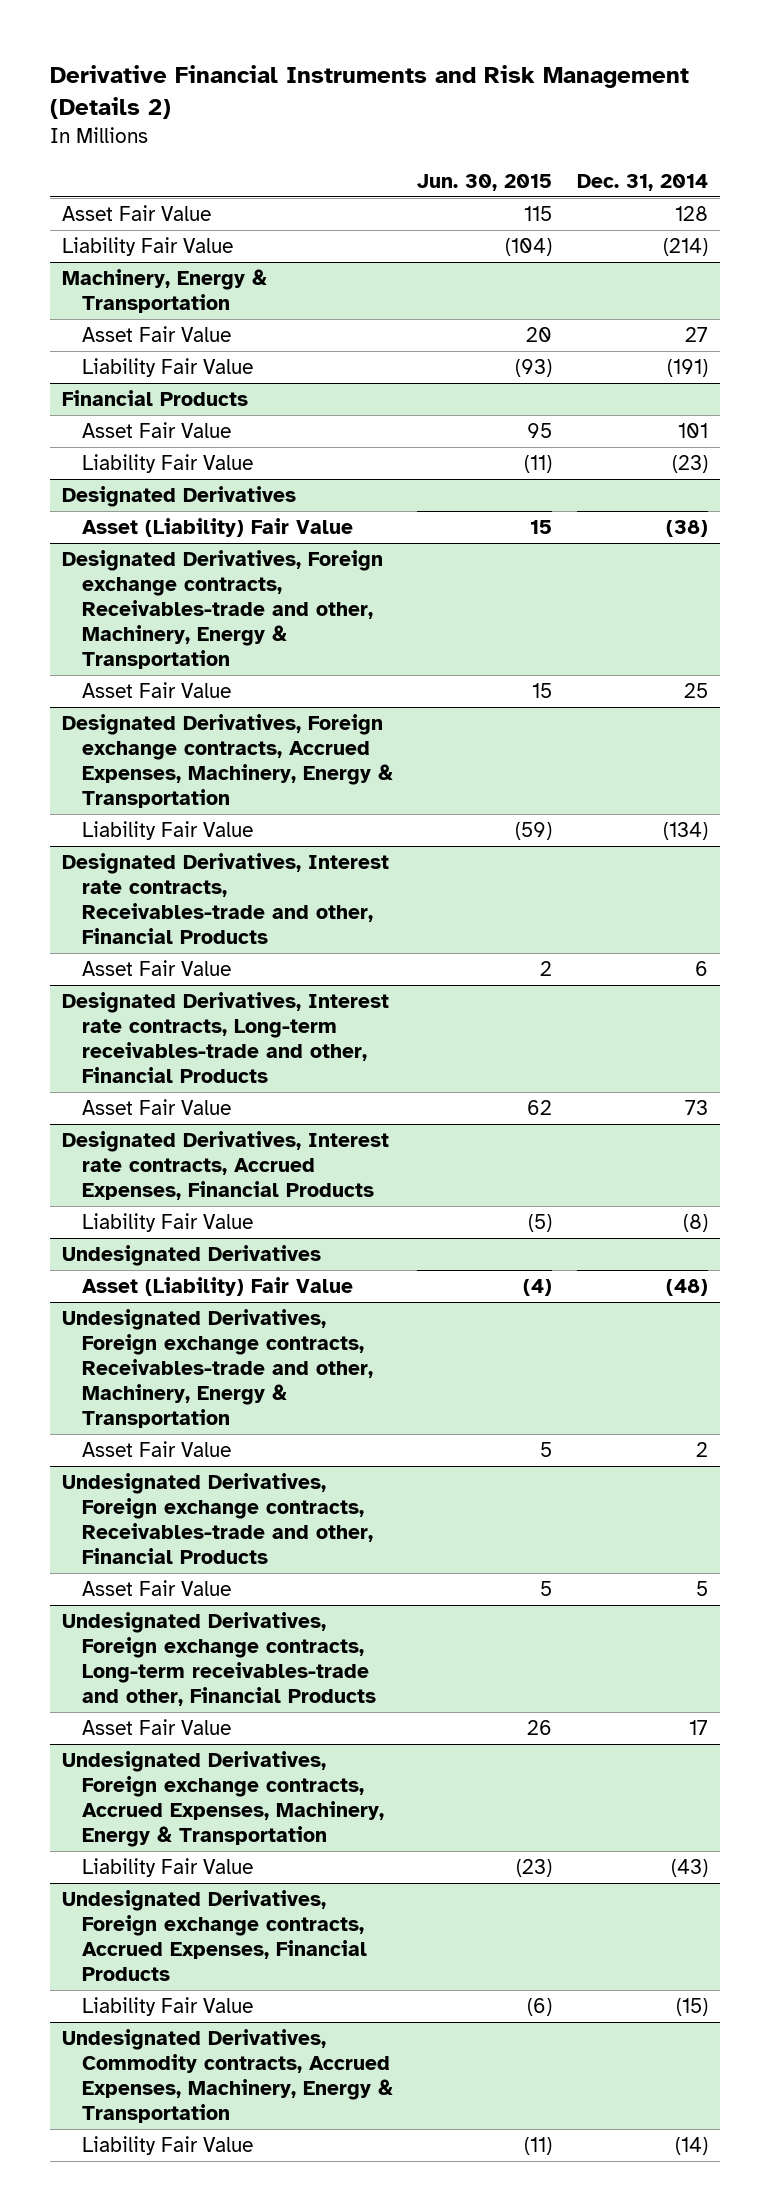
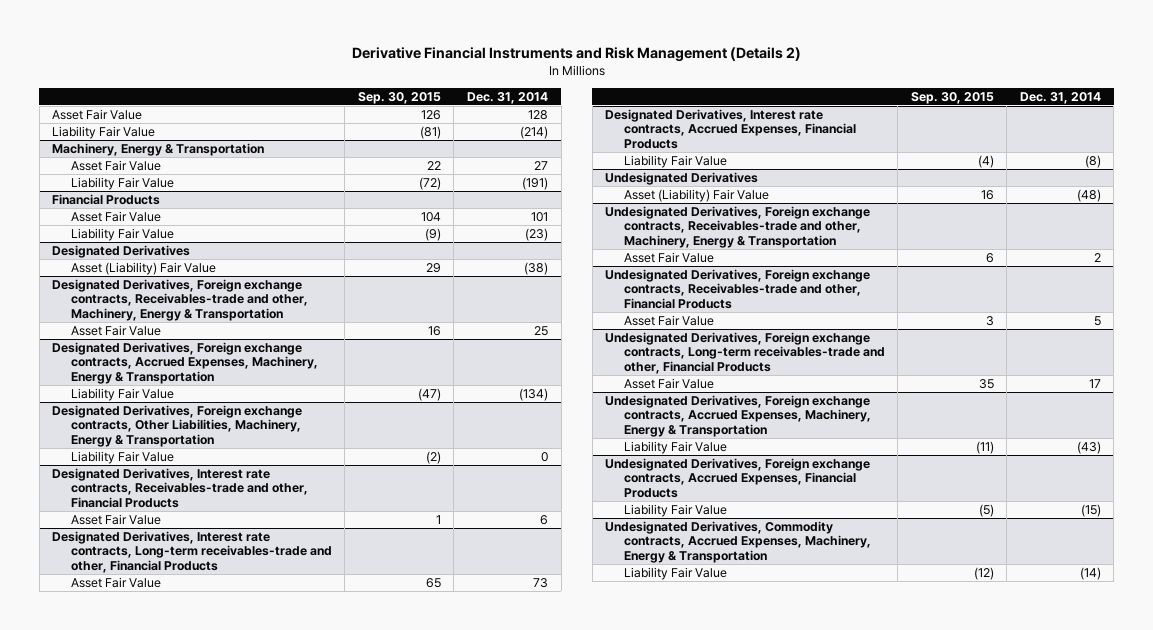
[417,173,553,191] Jun. 30, 2015 -> none
none -> [357,91,441,104] Sep. 30, 2015
none -> [52,405,303,447] Designated Derivatives, Foreign exchange contracts, Other Liabilities, Machinery, Energy & Transportation
none -> [70,451,174,465] Liability Fair Value

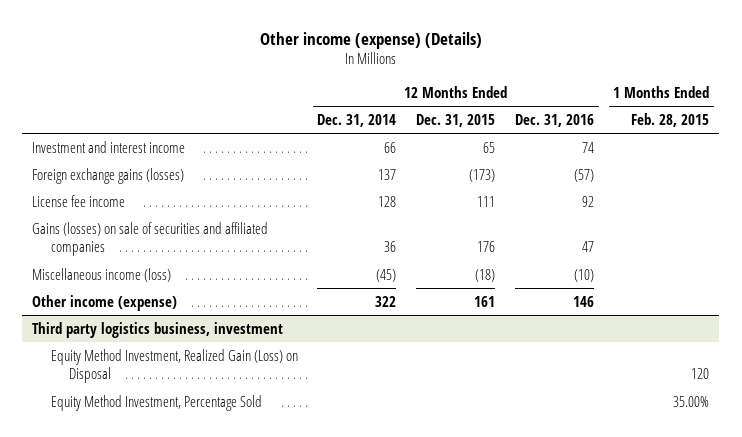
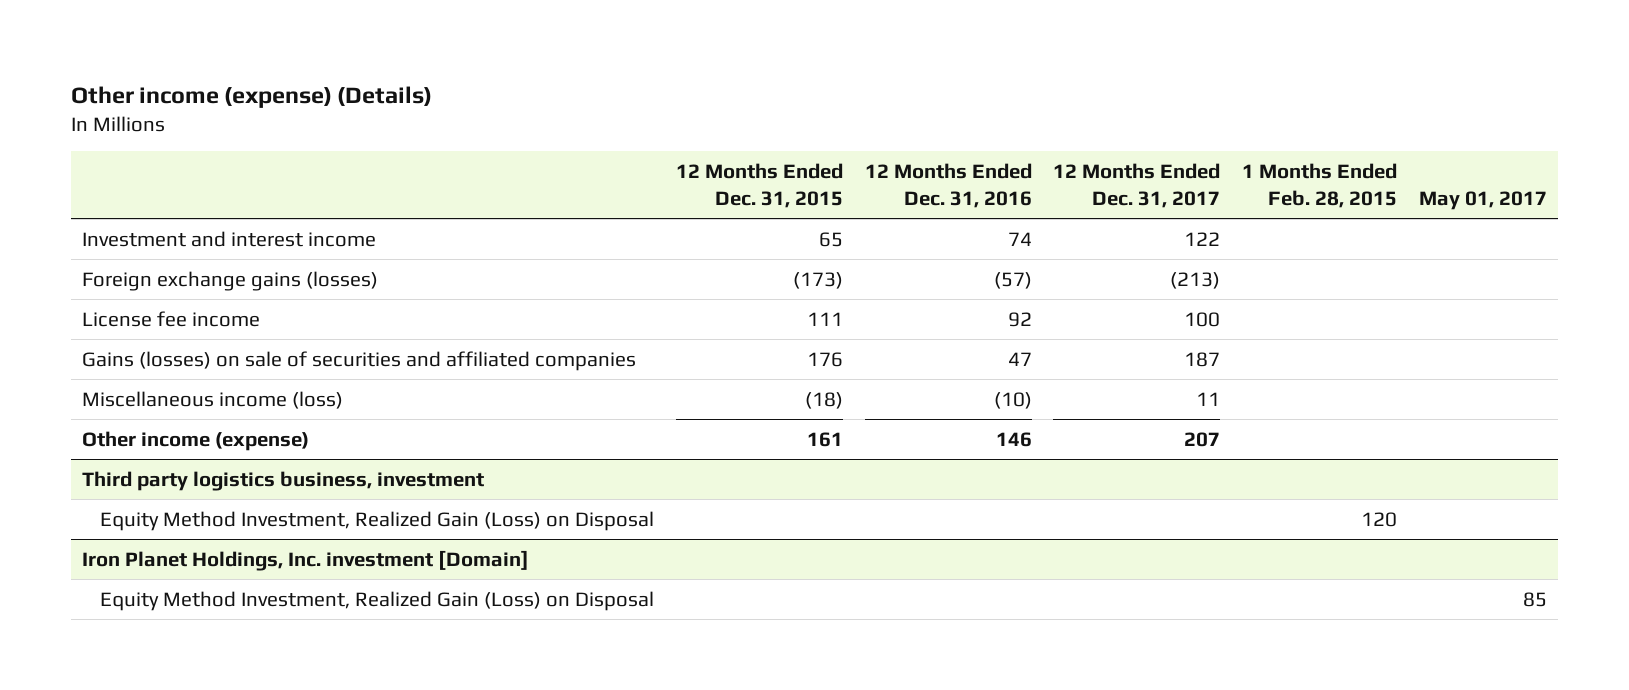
[317,113,397,127] Dec. 31, 2014 -> none
none -> [1053,163,1221,208] 12 Months Ended Dec. 31, 2017
none -> [1419,190,1548,210] May 01, 2017
[50,394,262,411] Equity Method Investment, Percentage Sold -> none
none -> [81,549,529,571] Iron Planet Holdings, Inc. investment [Domain]
none -> [99,590,654,611] Equity Method Investment, Realized Gain (Loss) on Disposal

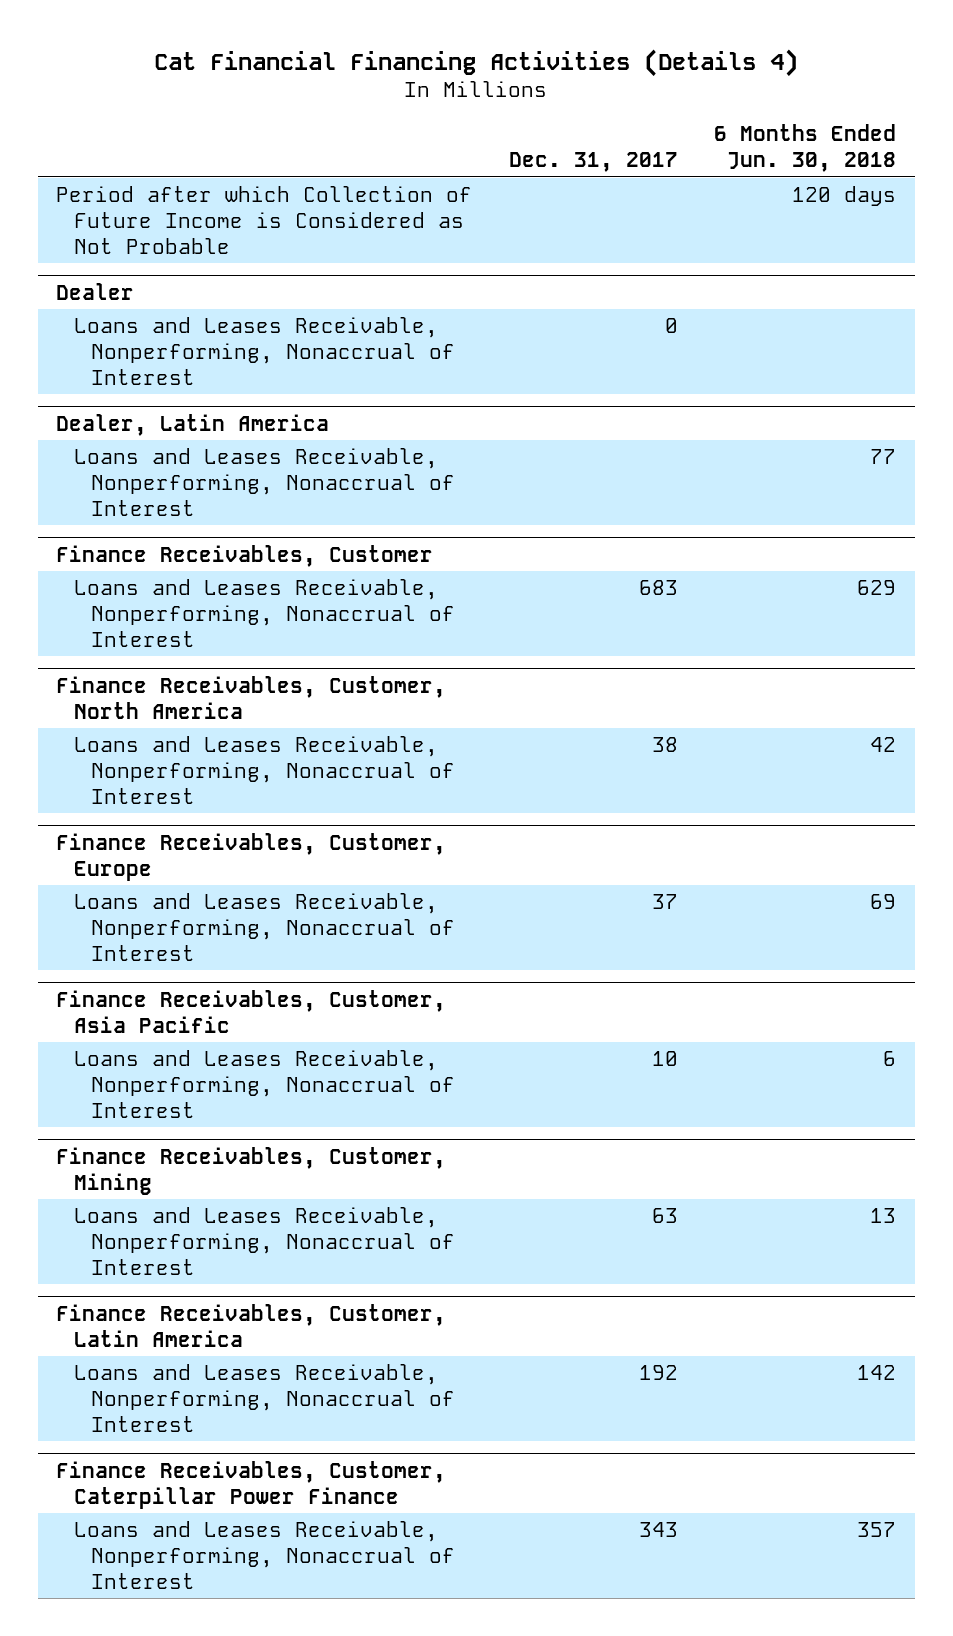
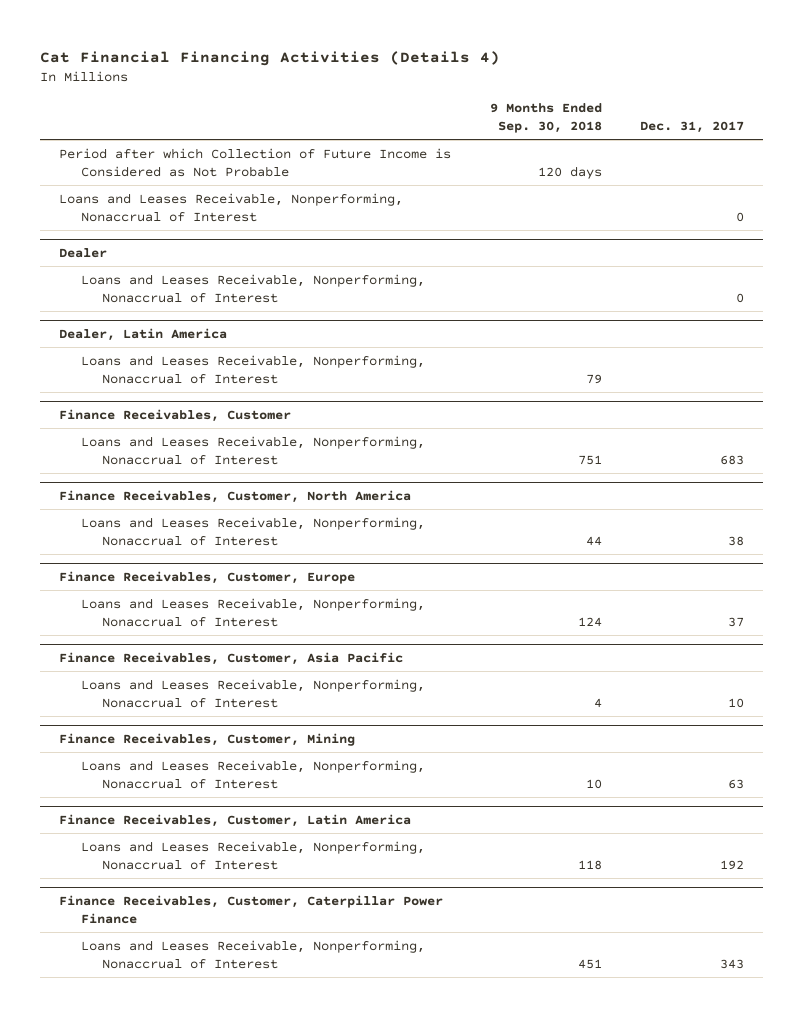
[714,124,897,173] 6 Months Ended Jun. 30, 2018 -> none
none -> [489,103,602,134] 9 Months Ended Sep. 30, 2018
none -> [58,192,403,222] Loans and Leases Receivable, Nonperforming, Nonaccrual of Interest

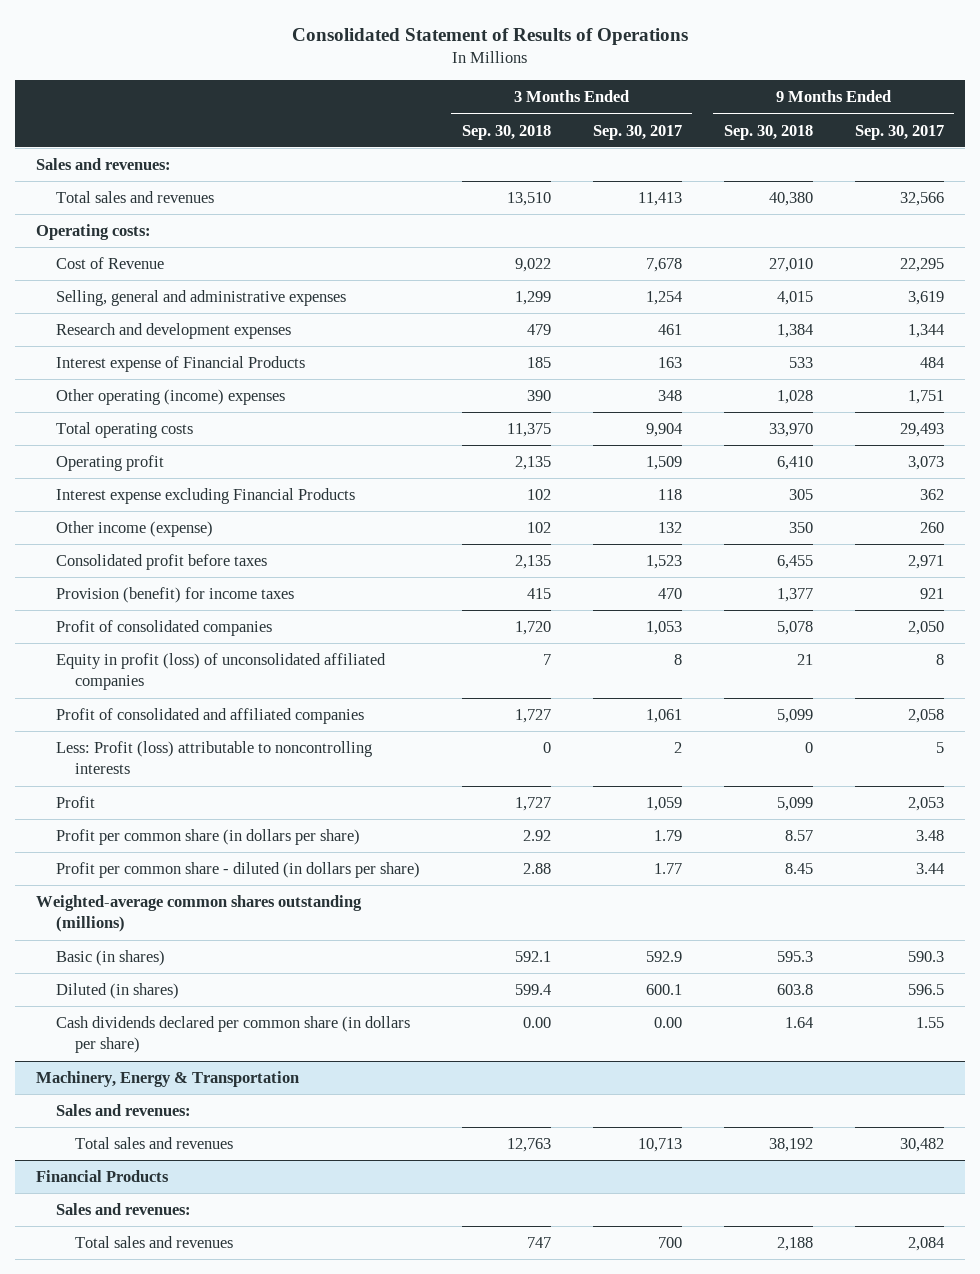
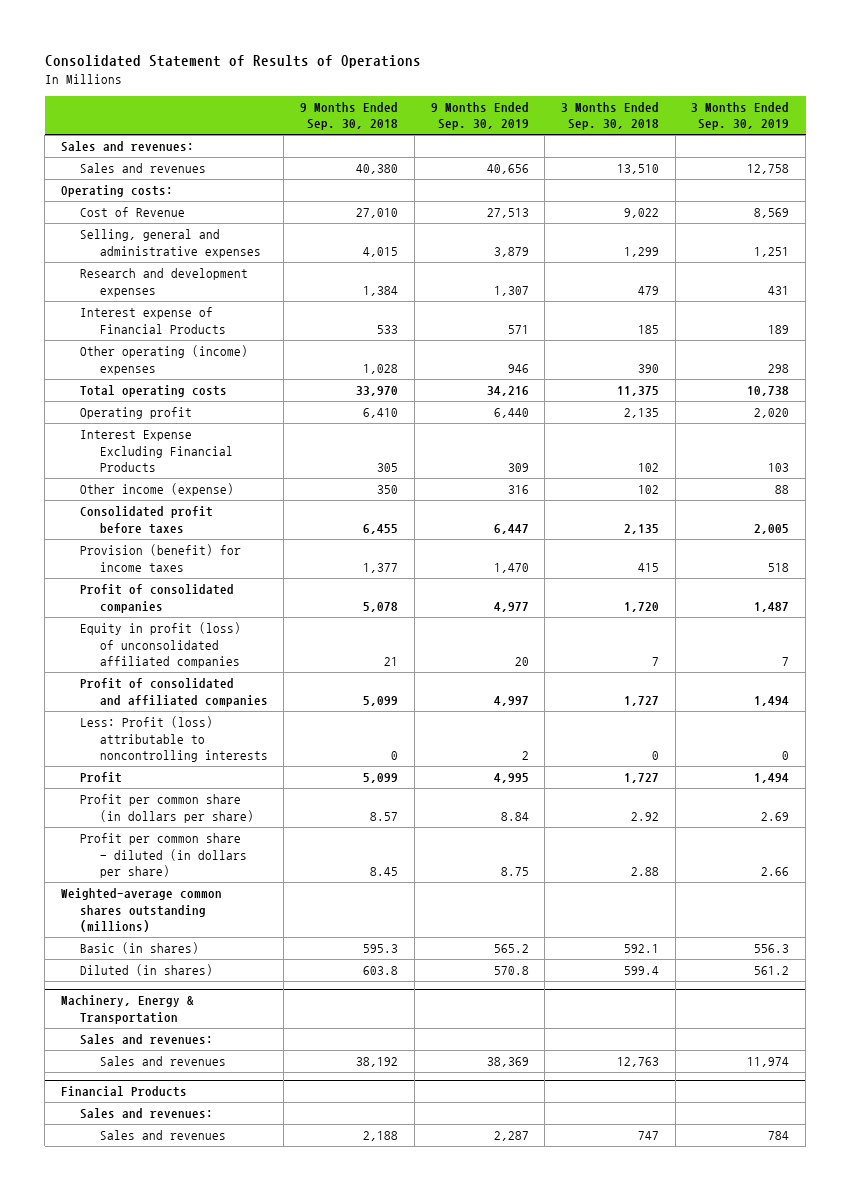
[592,124,682,140] Sep. 30, 2017 -> none
[854,124,944,140] Sep. 30, 2017 -> none
none -> [430,101,529,131] 9 Months Ended Sep. 30, 2019
none -> [691,101,790,131] 3 Months Ended Sep. 30, 2019
[55,191,214,204] Total sales and revenues -> [80,163,207,174] Sales and revenues
[55,488,355,505] Interest expense excluding Financial Products -> [80,430,233,473] Interest Expense Excluding Financial Products
[55,1016,410,1054] Cash dividends declared per common share (in dollars per share) -> none
[75,1137,234,1150] Total sales and revenues -> [99,1056,226,1067] Sales and revenues
[75,1236,234,1249] Total sales and revenues -> [99,1130,226,1141] Sales and revenues

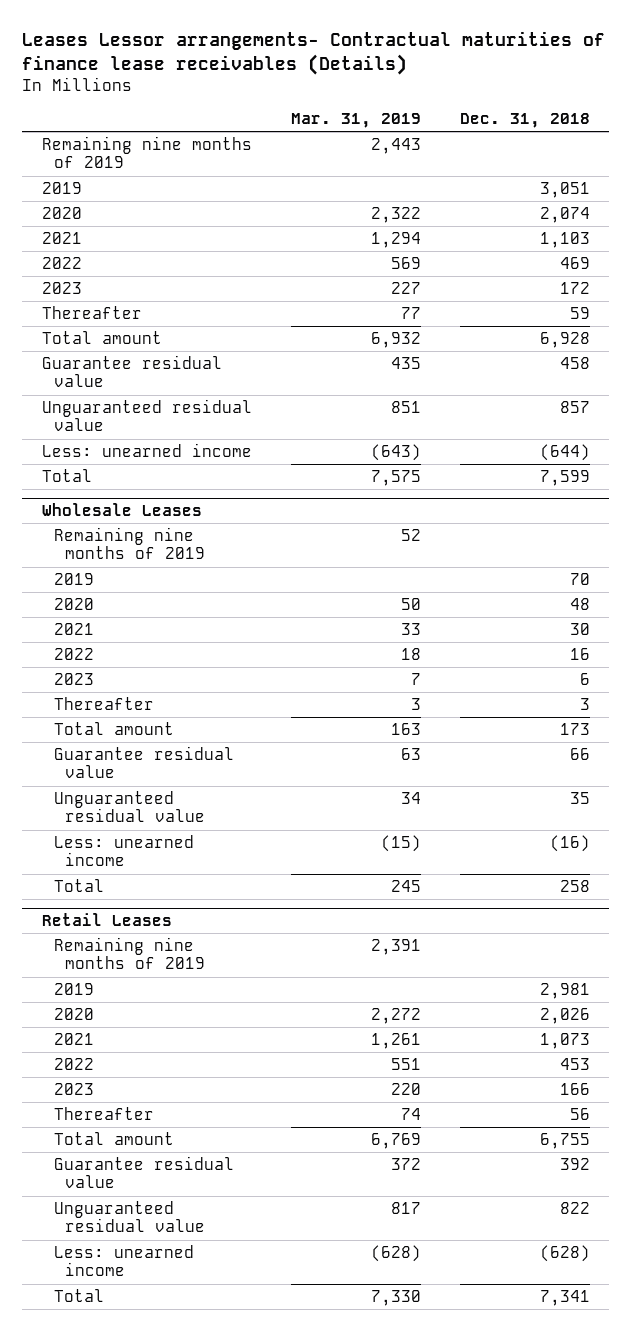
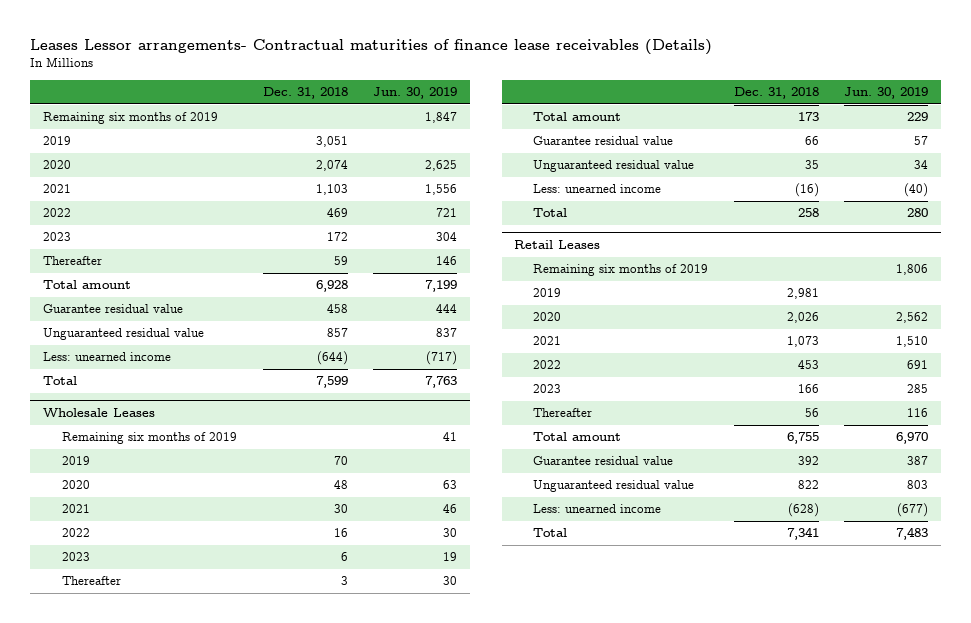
[290,112,421,128] Mar. 31, 2019 -> none
none -> [373,87,458,100] Jun. 30, 2019
[41,135,252,169] Remaining nine months of 2019 -> [43,112,219,125] Remaining six months of 2019
[53,526,206,560] Remaining nine months of 2019 -> [62,432,238,445] Remaining six months of 2019
[53,936,206,970] Remaining nine months of 2019 -> [533,264,709,277] Remaining six months of 2019

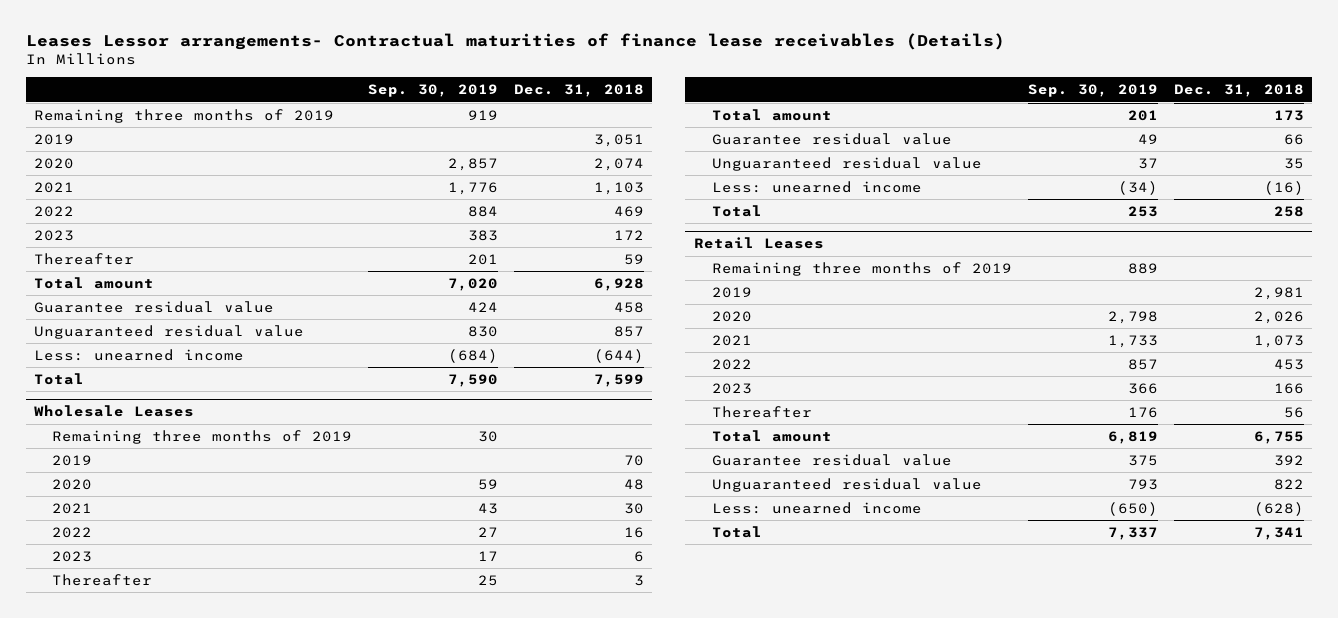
[373,87,458,100] Jun. 30, 2019 -> none
none -> [367,84,498,98] Sep. 30, 2019
[43,112,219,125] Remaining six months of 2019 -> [33,108,334,123] Remaining three months of 2019
[62,432,238,445] Remaining six months of 2019 -> [51,429,352,444] Remaining three months of 2019
[533,264,709,277] Remaining six months of 2019 -> [711,261,1012,276] Remaining three months of 2019

